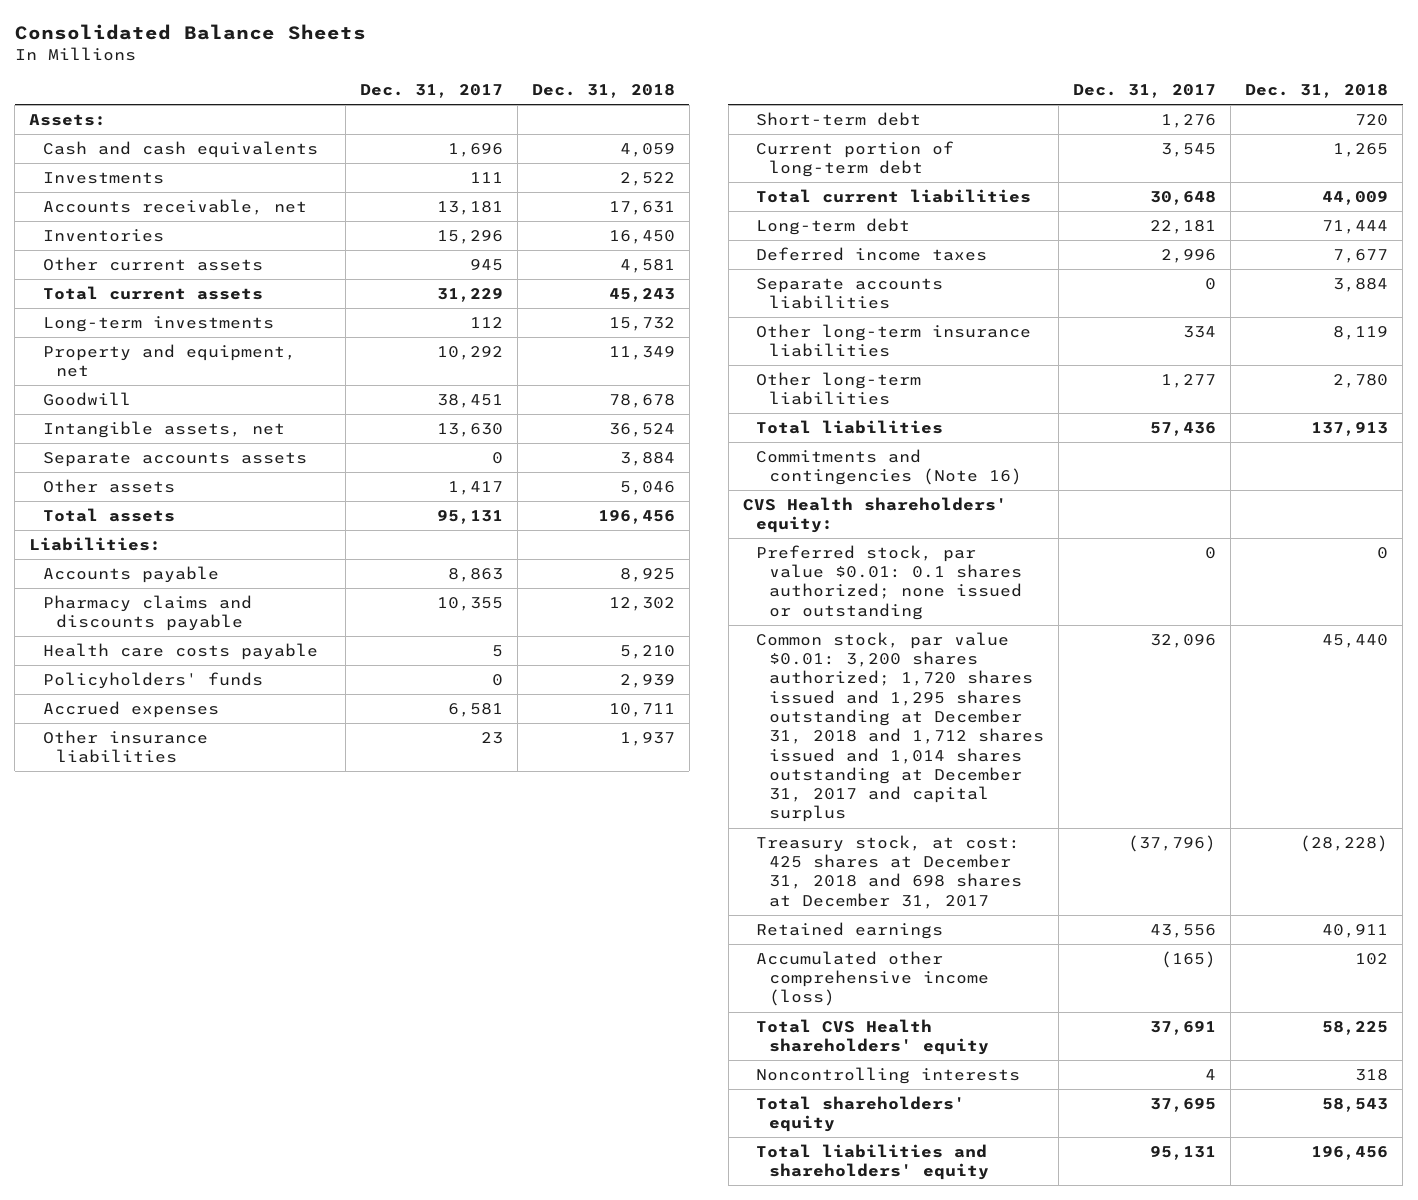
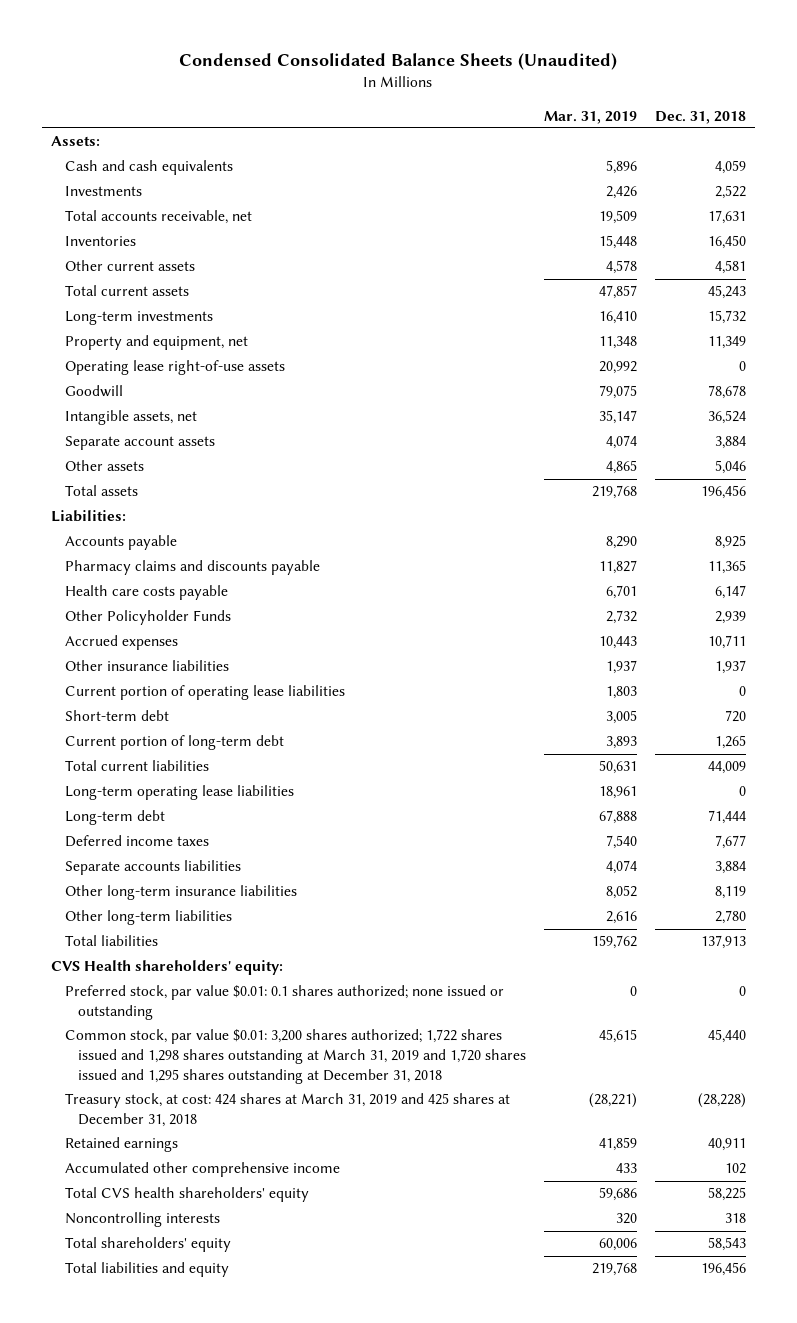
[14,23,366,40] Consolidated Balance Sheets -> [179,53,618,71] Condensed Consolidated Balance Sheets (Unaudited)
[359,83,503,98] Dec. 31, 2017 -> none
none -> [544,110,638,124] Mar. 31, 2019
[42,198,307,215] Accounts receivable, net -> [64,210,252,225] Total accounts receivable, net
none -> [64,360,285,376] Operating lease right-of-use assets
[42,451,307,467] Separate accounts assets -> [64,436,215,451] Separate account assets
[608,596,675,611] 12,302 -> [707,560,746,575] 11,365
[619,644,675,659] 5,210 -> [714,585,746,600] 6,147
[42,671,263,689] Policyholders' funds -> [64,610,231,626] Other Policyholder Funds
none -> [64,685,345,701] Current portion of operating lease liabilities
none -> [64,785,294,801] Long-term operating lease liabilities
[755,448,1023,486] Commitments and contingencies (Note 16) -> none
[755,631,1045,823] Common stock, par value $0.01: 3,200 shares authorized; 1,720 shares issued and 1,295 shares outstanding at December 31, 2018 and 1,712 shares issued and 1,014 shares outstanding at December 31, 2017 and capital surplus -> [64,1029,527,1084] Common stock, par value $0.01: 3,200 shares authorized; 1,722 shares issued and 1,298 shares outstanding at March 31, 2019 and 1,720 shares issued and 1,295 shares outstanding at December 31, 2018
[755,834,1023,909] Treasury stock, at cost: 425 shares at December 31, 2018 and 698 shares at December 31, 2017 -> [64,1093,510,1127] Treasury stock, at cost: 424 shares at March 31, 2019 and 425 shares at December 31, 2018
[755,950,990,1007] Accumulated other comprehensive income (loss) -> [64,1162,340,1178] Accumulated other comprehensive income
[755,1018,990,1056] Total CVS Health shareholders' equity -> [64,1187,309,1203] Total CVS health shareholders' equity
[755,1143,990,1181] Total liabilities and shareholders' equity -> [64,1262,229,1278] Total liabilities and equity

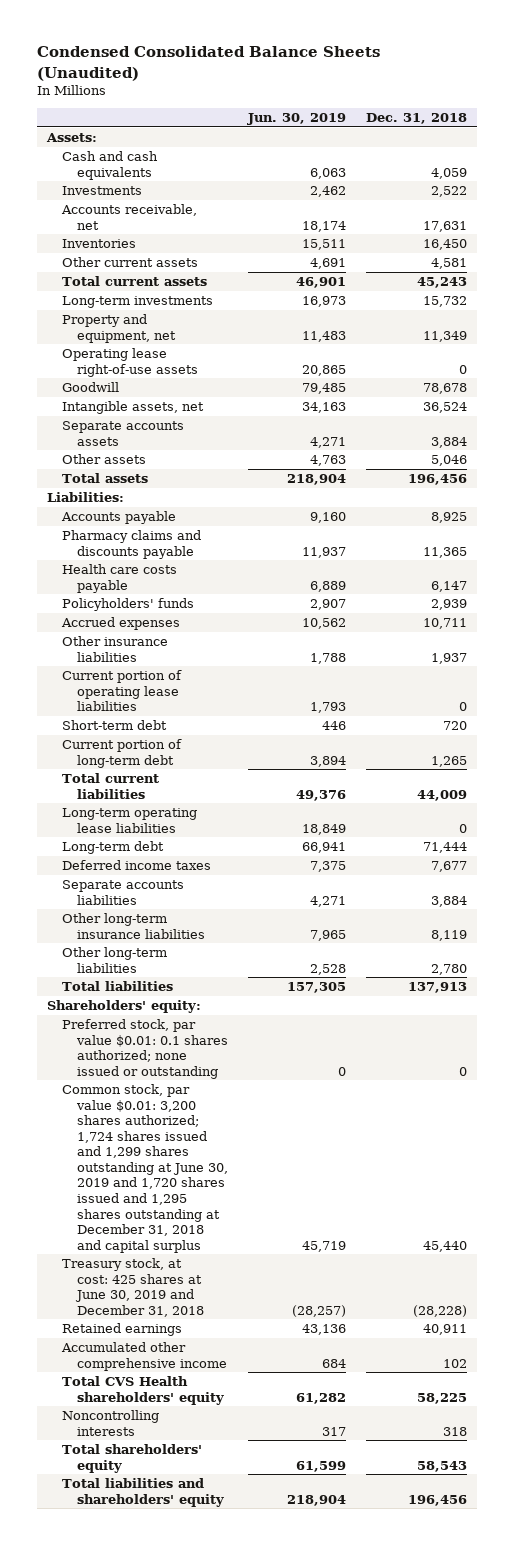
[544,110,638,124] Mar. 31, 2019 -> none
none -> [247,113,347,126] Jun. 30, 2019
[64,210,252,225] Total accounts receivable, net -> [61,204,198,230] Accounts receivable, net
[64,436,215,451] Separate account assets -> [62,421,185,446] Separate accounts assets
[64,610,231,626] Other Policyholder Funds -> [62,598,195,612] Policyholders' funds
[50,960,283,976] CVS Health shareholders' equity: -> [47,1000,202,1014] Shareholders' equity:
[64,1029,527,1084] Common stock, par value $0.01: 3,200 shares authorized; 1,722 shares issued and 1,298 shares outstanding at March 31, 2019 and 1,720 shares issued and 1,295 shares outstanding at December 31, 2018 -> [62,1084,229,1253] Common stock, par value $0.01: 3,200 shares authorized; 1,724 shares issued and 1,299 shares outstanding at June 30, 2019 and 1,720 shares issued and 1,295 shares outstanding at December 31, 2018 and capital surplus
[64,1093,510,1127] Treasury stock, at cost: 424 shares at March 31, 2019 and 425 shares at December 31, 2018 -> [62,1258,205,1317] Treasury stock, at cost: 425 shares at June 30, 2019 and December 31, 2018
[64,1187,309,1203] Total CVS health shareholders' equity -> [62,1376,225,1405] Total CVS Health shareholders' equity
[64,1262,229,1278] Total liabilities and equity -> [62,1478,225,1507] Total liabilities and shareholders' equity

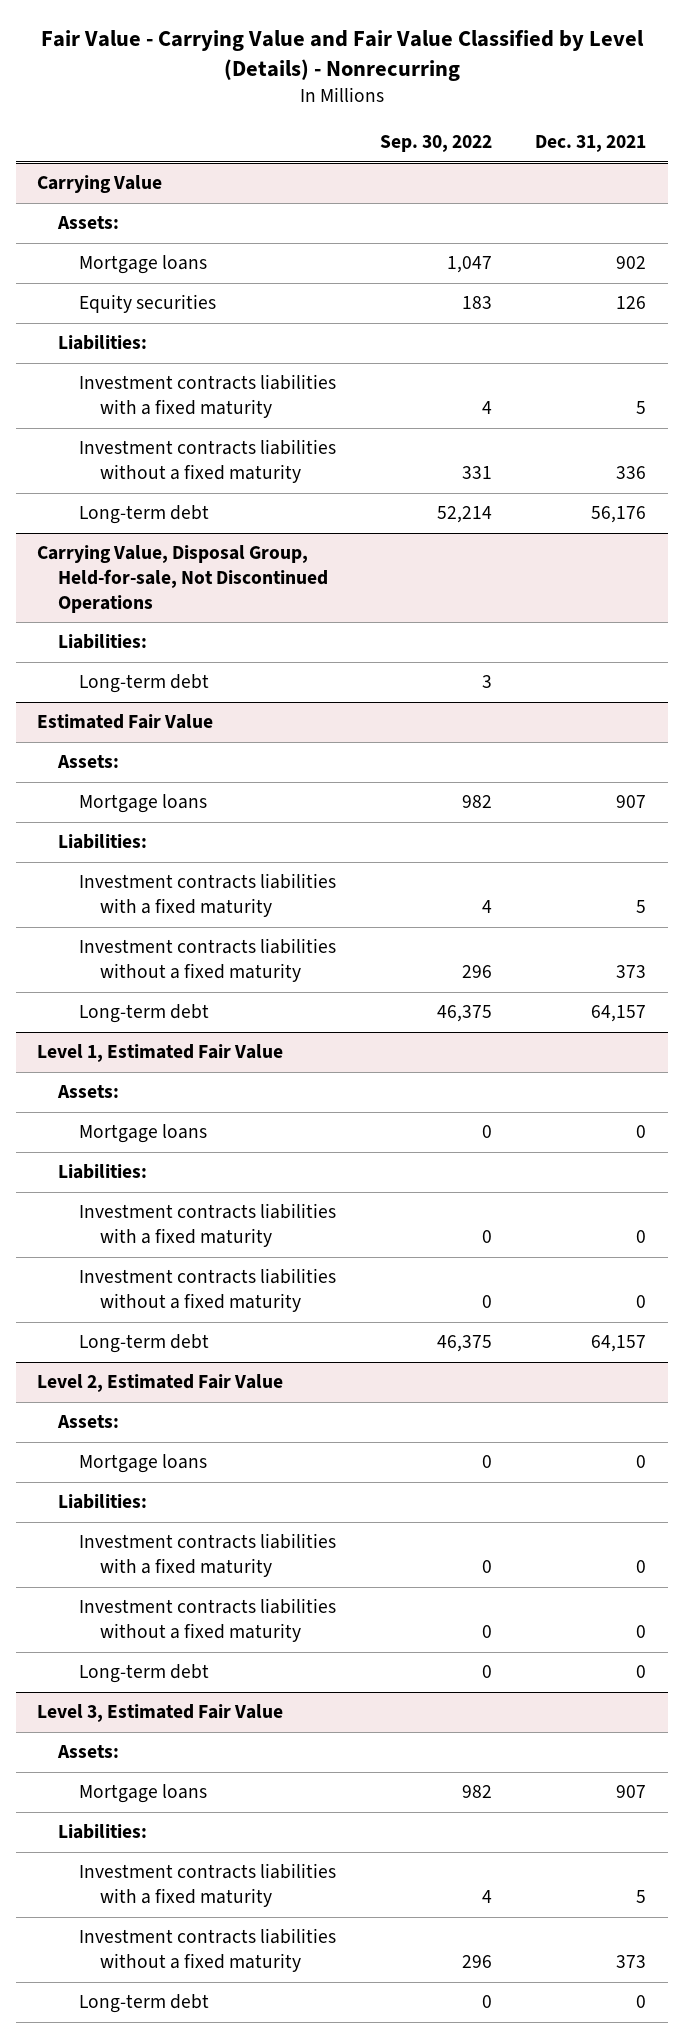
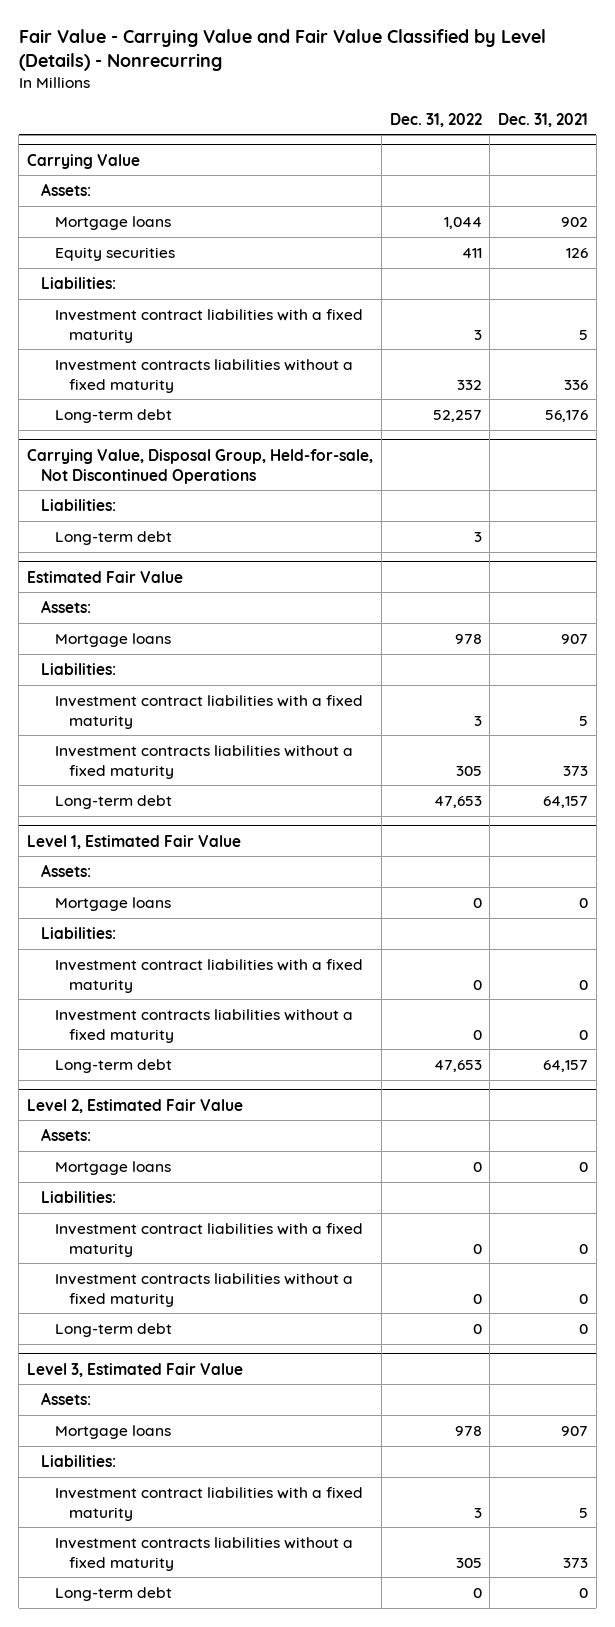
[379,135,492,153] Sep. 30, 2022 -> none
none -> [389,112,482,127] Dec. 31, 2022
[79,374,337,419] Investment contracts liabilities with a fixed maturity -> [55,308,364,343] Investment contract liabilities with a fixed maturity
[79,873,337,918] Investment contracts liabilities with a fixed maturity -> [55,694,364,729] Investment contract liabilities with a fixed maturity
[79,1203,337,1248] Investment contracts liabilities with a fixed maturity -> [55,958,364,993] Investment contract liabilities with a fixed maturity
[79,1533,337,1578] Investment contracts liabilities with a fixed maturity -> [55,1222,364,1257] Investment contract liabilities with a fixed maturity
[79,1863,337,1908] Investment contracts liabilities with a fixed maturity -> [55,1486,364,1521] Investment contract liabilities with a fixed maturity

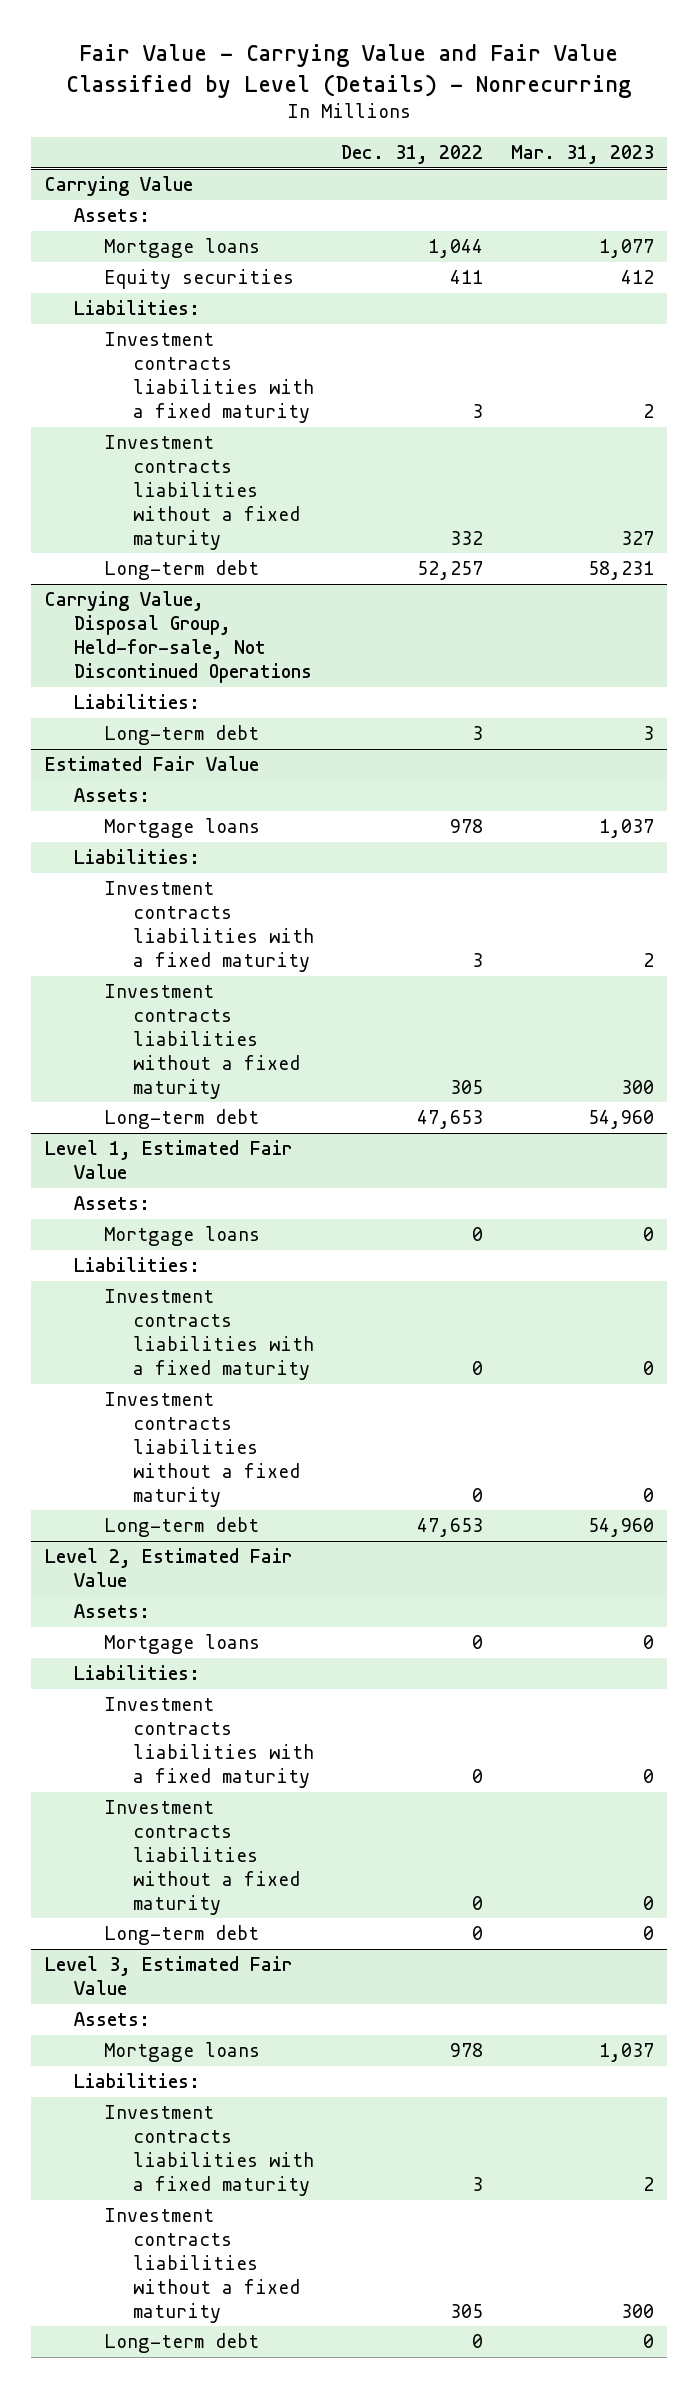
[497,112,588,127] Dec. 31, 2021 -> none
none -> [510,145,654,165] Mar. 31, 2023
[55,308,364,343] Investment contract liabilities with a fixed maturity -> [103,332,315,423] Investment contracts liabilities with a fixed maturity
[55,694,364,729] Investment contract liabilities with a fixed maturity -> [103,881,315,972] Investment contracts liabilities with a fixed maturity
[55,958,364,993] Investment contract liabilities with a fixed maturity -> [103,1289,315,1380] Investment contracts liabilities with a fixed maturity
[55,1222,364,1257] Investment contract liabilities with a fixed maturity -> [103,1697,315,1788] Investment contracts liabilities with a fixed maturity
[55,1486,364,1521] Investment contract liabilities with a fixed maturity -> [103,2105,315,2196] Investment contracts liabilities with a fixed maturity

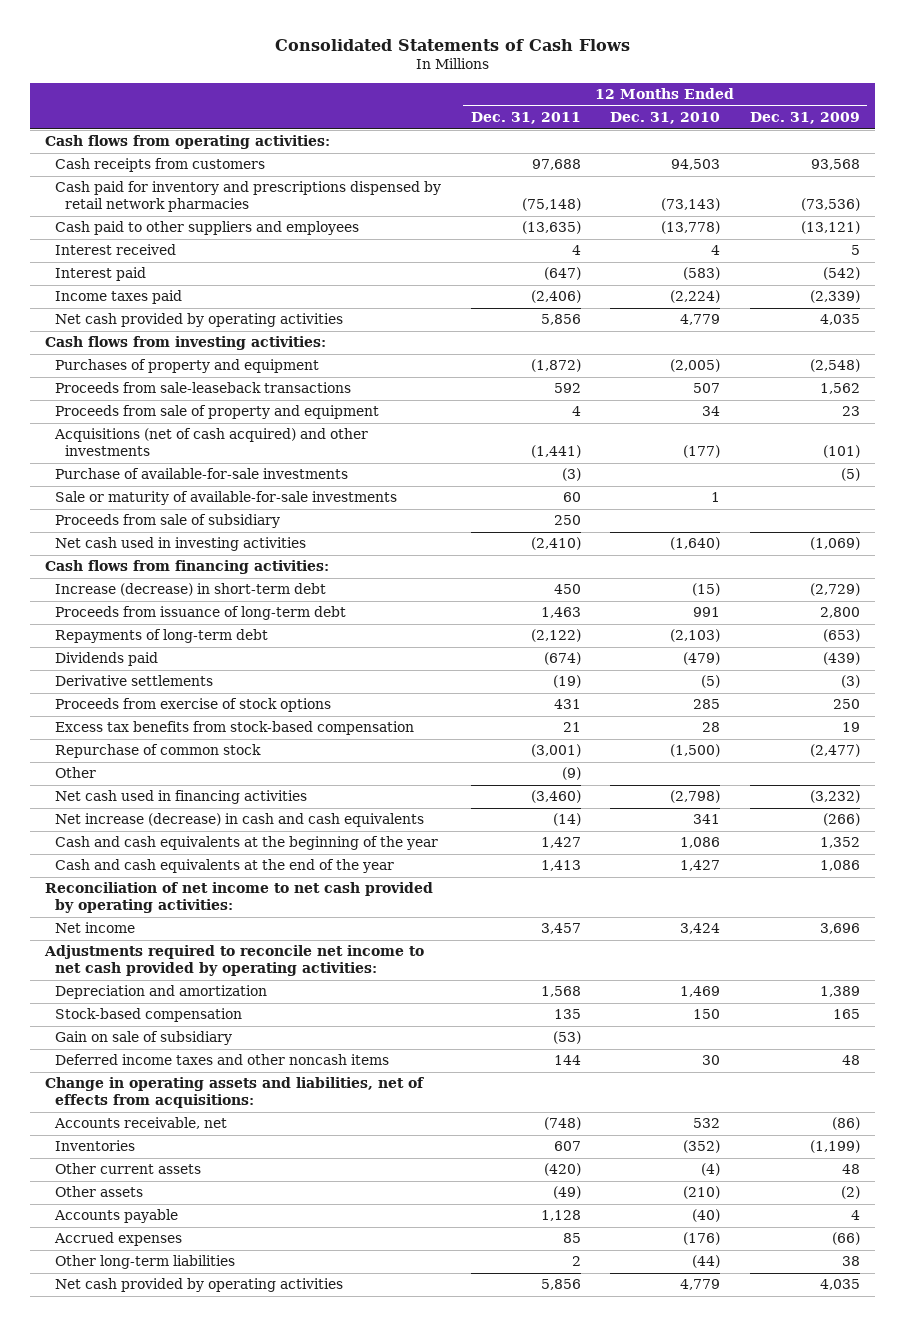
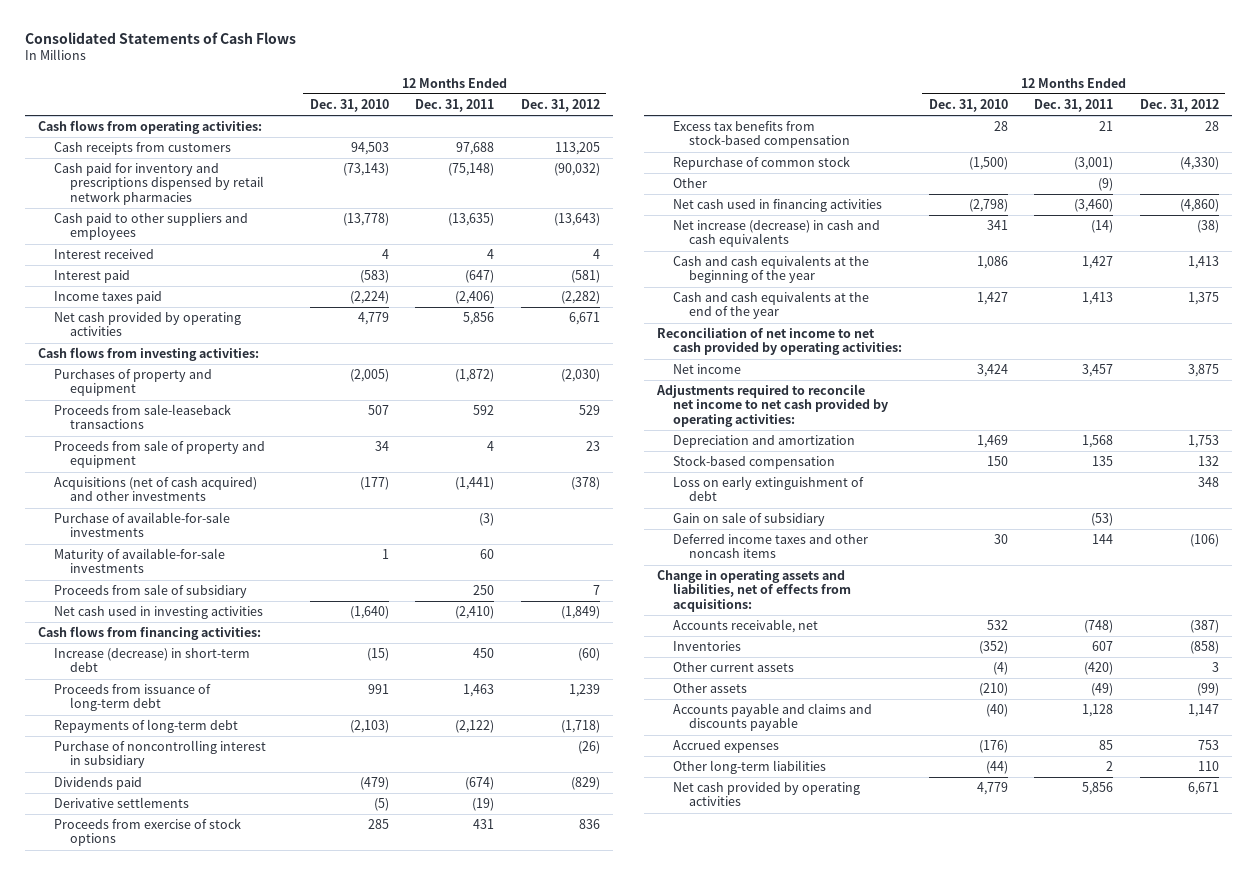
[749,112,860,125] Dec. 31, 2009 -> none
none -> [520,99,600,113] Dec. 31, 2012
[54,491,397,506] Sale or maturity of available-for-sale investments -> [54,548,226,574] Maturity of available-for-sale investments
none -> [54,740,267,769] Purchase of noncontrolling interest in subsidiary
none -> [673,476,865,502] Loss on early extinguishment of debt
[53,1209,178,1224] Accounts payable -> [673,703,873,732] Accounts payable and claims and discounts payable

